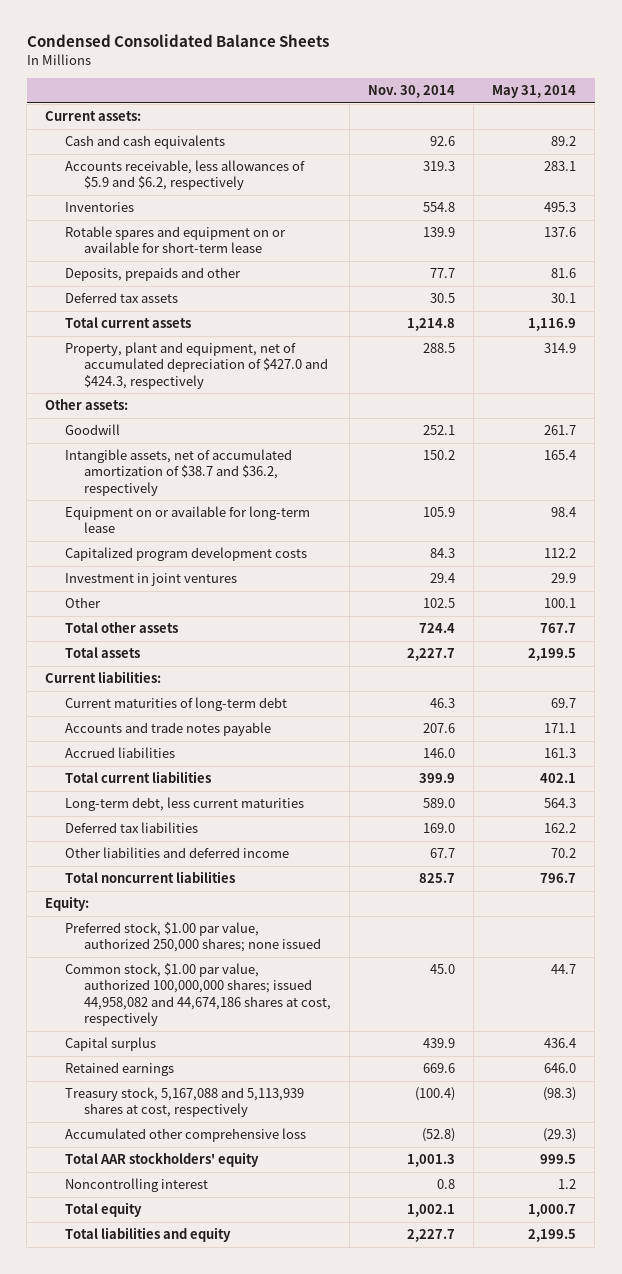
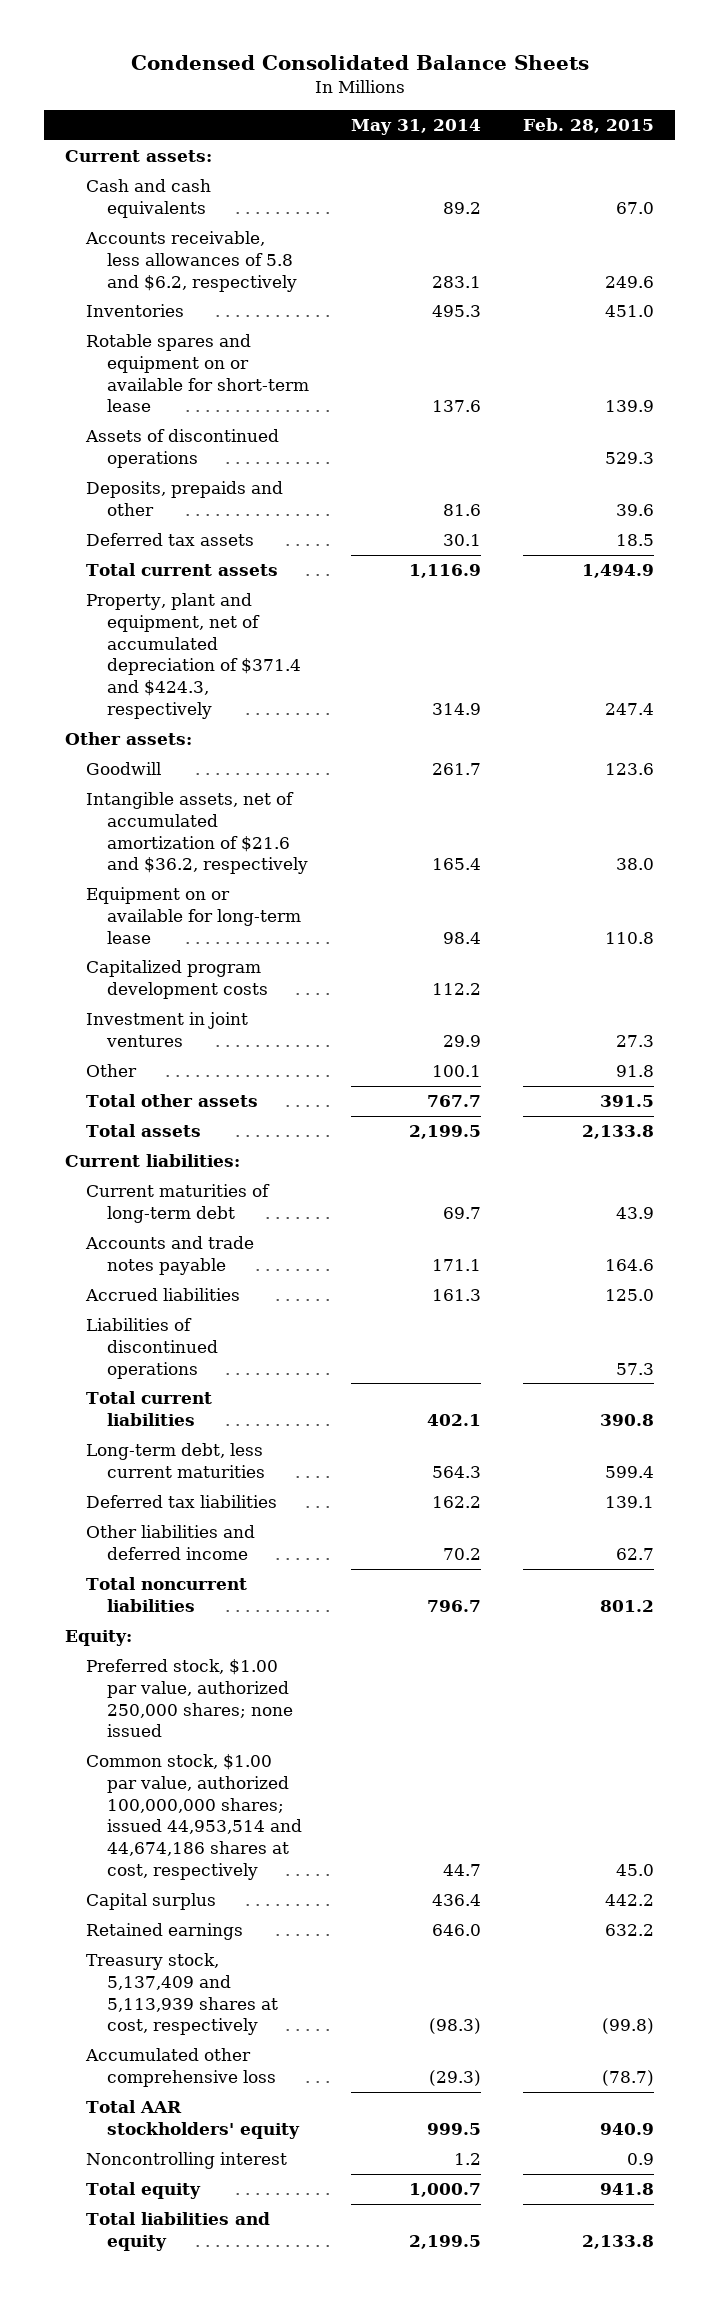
[368,84,456,98] Nov. 30, 2014 -> none
none -> [523,117,655,133] Feb. 28, 2015
[64,160,305,191] Accounts receivable, less allowances of $5.9 and $6.2, respectively -> [84,231,297,292] Accounts receivable, less allowances of 5.8 and $6.2, respectively
none -> [84,429,279,468] Assets of discontinued operations
[64,342,328,389] Property, plant and equipment, net of accumulated depreciation of $427.0 and $424.3, respectively -> [85,593,301,719] Property, plant and equipment, net of accumulated depreciation of $371.4 and $424.3, respectively
[64,449,292,496] Intangible assets, net of accumulated amortization of $38.7 and $36.2, respectively -> [85,792,308,875] Intangible assets, net of accumulated amortization of $21.6 and $36.2, respectively
none -> [85,1318,218,1379] Liabilities of discontinued operations
[64,963,331,1026] Common stock, $1.00 par value, authorized 100,000,000 shares; issued 44,958,082 and 44,674,186 shares at cost, respectively -> [85,1754,302,1880] Common stock, $1.00 par value, authorized 100,000,000 shares; issued 44,953,514 and 44,674,186 shares at cost, respectively
[64,1087,304,1118] Treasury stock, 5,167,088 and 5,113,939 shares at cost, respectively -> [85,1953,278,2036] Treasury stock, 5,137,409 and 5,113,939 shares at cost, respectively

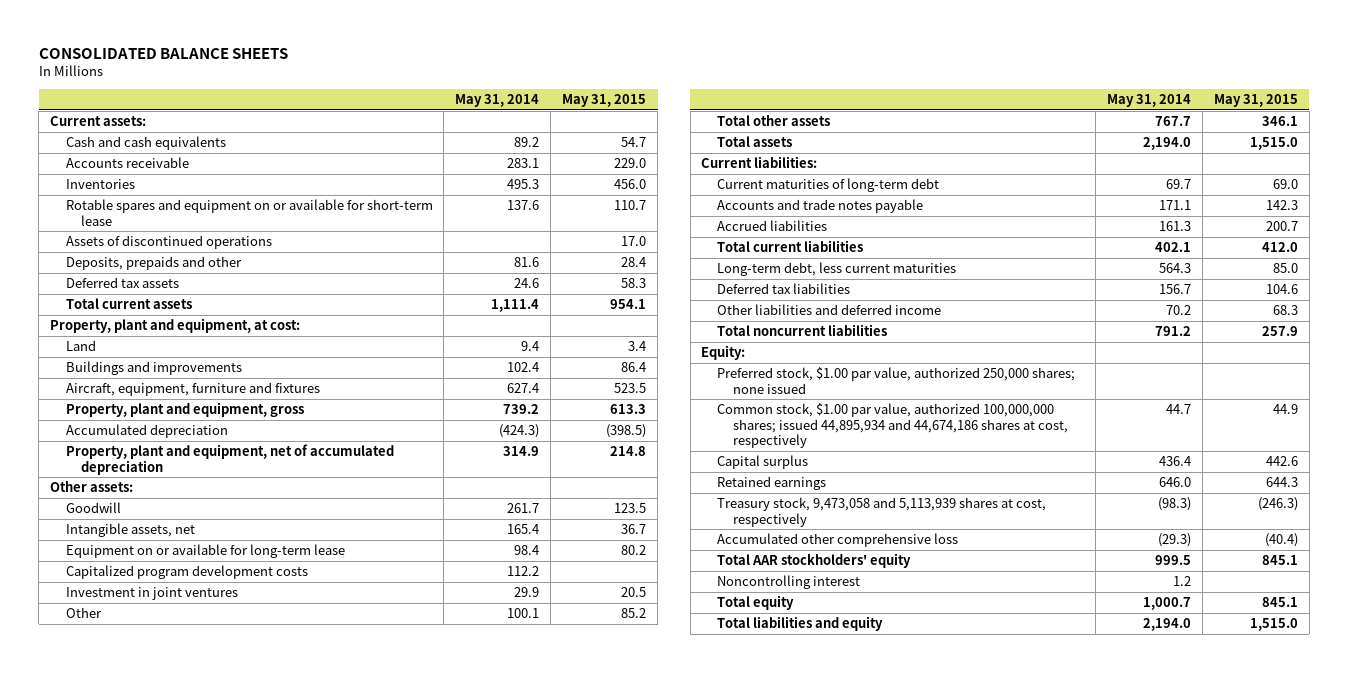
[130,55,589,71] Condensed Consolidated Balance Sheets -> [38,47,288,59] CONSOLIDATED BALANCE SHEETS
[523,117,655,133] Feb. 28, 2015 -> none
none -> [562,94,647,108] May 31, 2015
[84,231,297,292] Accounts receivable, less allowances of 5.8 and $6.2, respectively -> [65,157,189,169] Accounts receivable
[442,534,481,547] 30.1 -> [514,278,540,289] 24.6
[408,564,481,579] 1,116.9 -> [491,299,540,313] 1,111.4
none -> [49,318,300,334] Property, plant and equipment, at cost:
none -> [65,340,96,352] Land
none -> [65,361,242,376] Buildings and improvements
none -> [65,382,320,397] Aircraft, equipment, furniture and fixtures
none -> [65,402,304,418] Property, plant and equipment, gross
none -> [65,424,228,439] Accumulated depreciation
[85,593,301,719] Property, plant and equipment, net of accumulated depreciation of $371.4 and $424.3, respectively -> [65,444,394,475] Property, plant and equipment, net of accumulated depreciation
[85,792,308,875] Intangible assets, net of accumulated amortization of $21.6 and $36.2, respectively -> [65,523,195,538] Intangible assets, net
[408,1125,481,1140] 2,199.5 -> [1142,137,1191,151] 2,194.0
[85,1318,218,1379] Liabilities of discontinued operations -> none
[431,1496,481,1509] 162.2 -> [1158,284,1191,295] 156.7
[426,1599,481,1612] 796.7 -> [1154,326,1191,337] 791.2
[85,1754,302,1880] Common stock, $1.00 par value, authorized 100,000,000 shares; issued 44,953,514 and 44,674,186 shares at cost, respectively -> [717,403,1068,449] Common stock, $1.00 par value, authorized 100,000,000 shares; issued 44,895,934 and 44,674,186 shares at cost, respectively
[85,1953,278,2036] Treasury stock, 5,137,409 and 5,113,939 shares at cost, respectively -> [717,497,1047,527] Treasury stock, 9,473,058 and 5,113,939 shares at cost, respectively
[408,2234,481,2249] 2,199.5 -> [1142,618,1191,632] 2,194.0

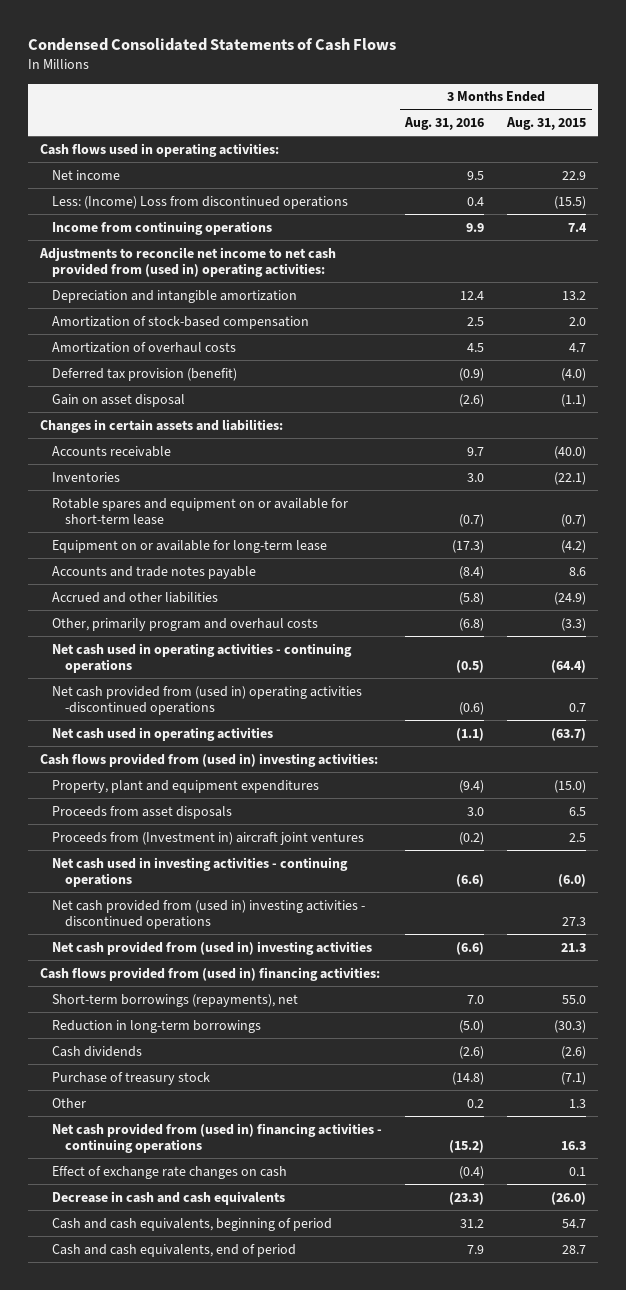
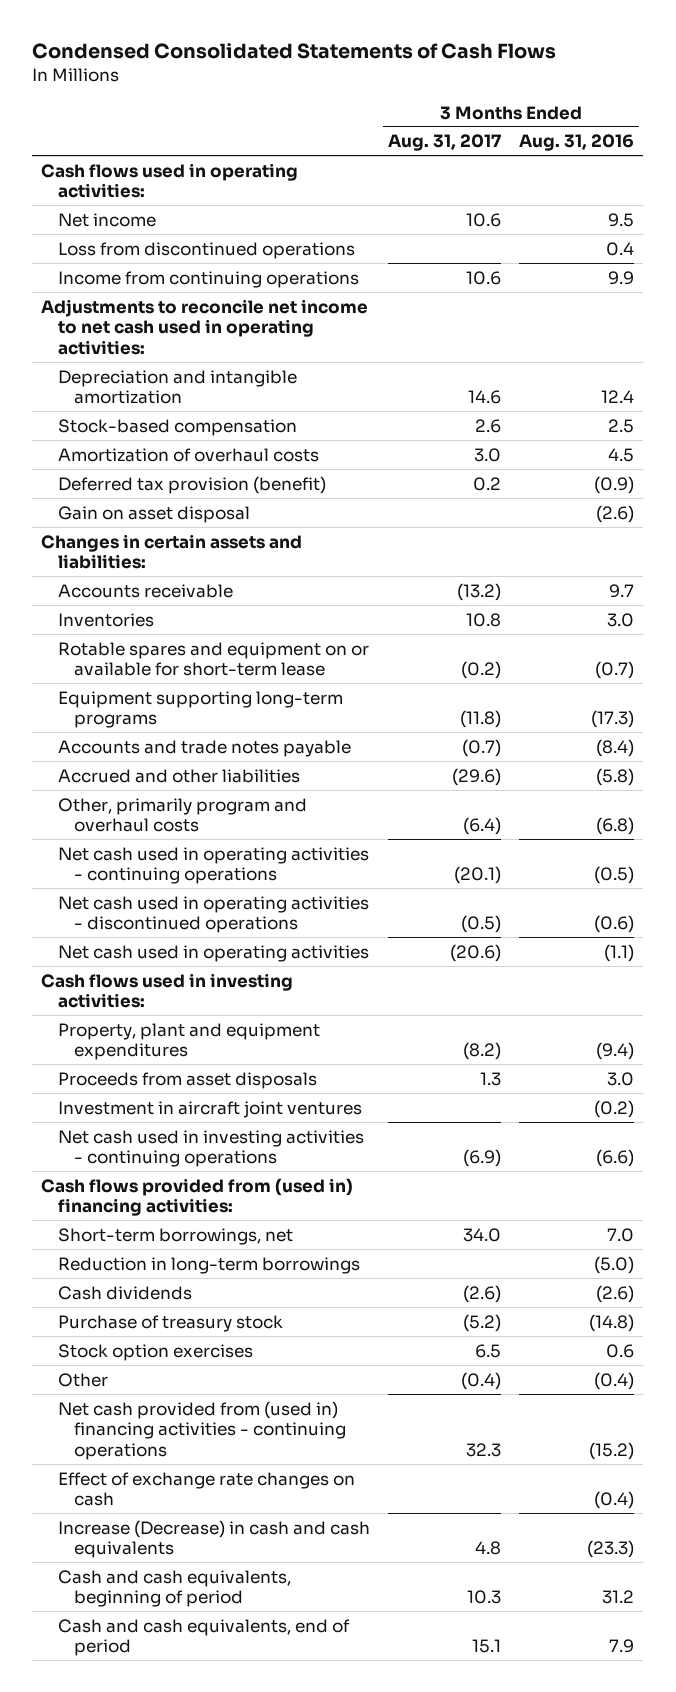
[506,116,587,130] Aug. 31, 2015 -> none
none -> [387,134,501,152] Aug. 31, 2017
[52,195,349,209] Less: (Income) Loss from discontinued operations -> [57,241,355,259] Loss from discontinued operations
[38,246,336,277] Adjustments to reconcile net income to net cash provided from (used in) operating activities: -> [41,298,369,355] Adjustments to reconcile net income to net cash used in operating activities:
[52,315,310,329] Amortization of stock-based compensation -> [57,418,297,436] Stock-based compensation
[52,539,328,553] Equipment on or available for long-term lease -> [57,690,343,729] Equipment supporting long-term programs
[52,685,363,715] Net cash provided from (used in) operating activities -discontinued operations -> [57,895,369,934] Net cash used in operating activities - discontinued operations
[39,752,378,767] Cash flows provided from (used in) investing activities: -> [41,972,294,1009] Cash flows used in investing activities:
[52,831,365,845] Proceeds from (Investment in) aircraft joint ventures -> [57,1100,362,1118] Investment in aircraft joint ventures
[52,899,366,929] Net cash provided from (used in) investing activities - discontinued operations -> none
[52,940,373,955] Net cash provided from (used in) investing activities -> none
[52,993,299,1007] Short-term borrowings (repayments), net -> [57,1227,293,1245] Short-term borrowings, net
none -> [57,1343,253,1361] Stock option exercises
[467,1098,485,1108] 0.2 -> [594,1371,635,1390] (0.4)
[52,1190,286,1205] Decrease in cash and cash equivalents -> [57,1519,370,1559] Increase (Decrease) in cash and cash equivalents

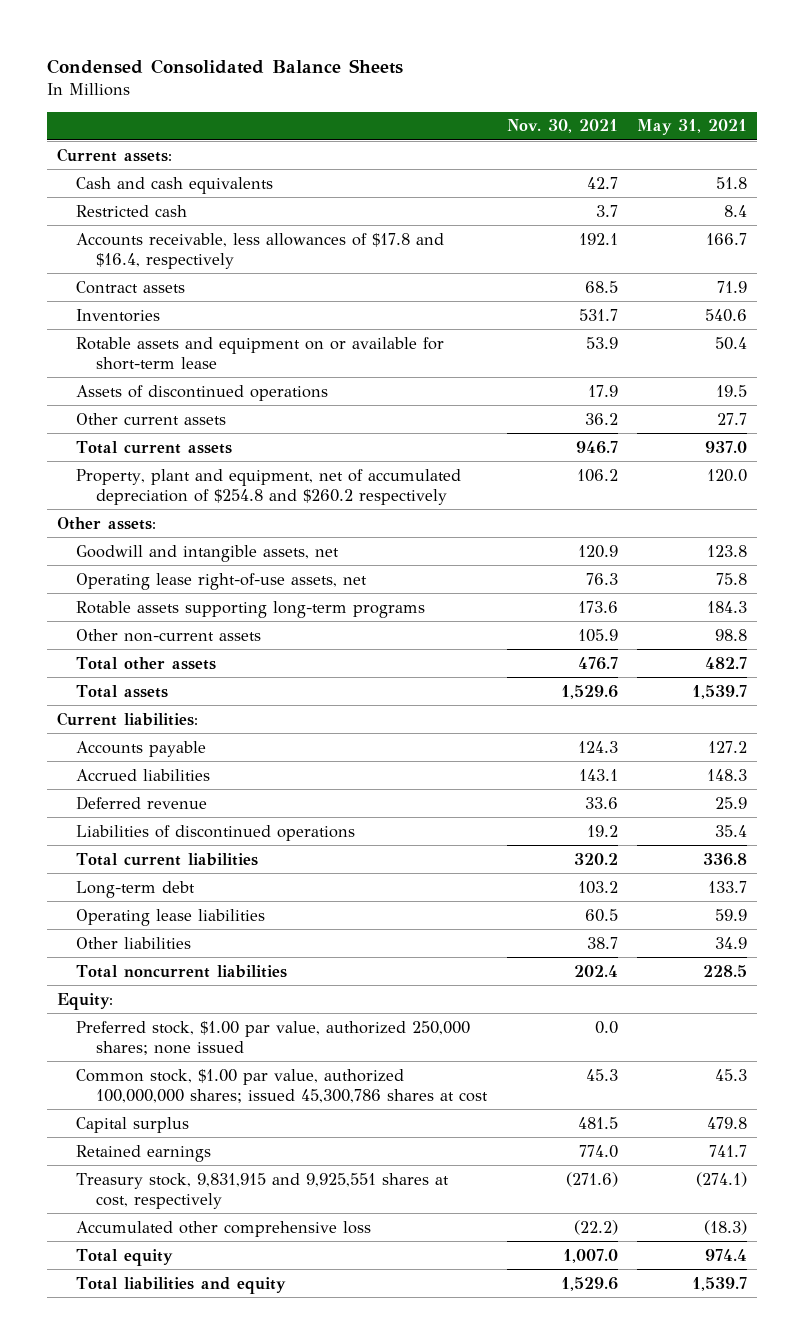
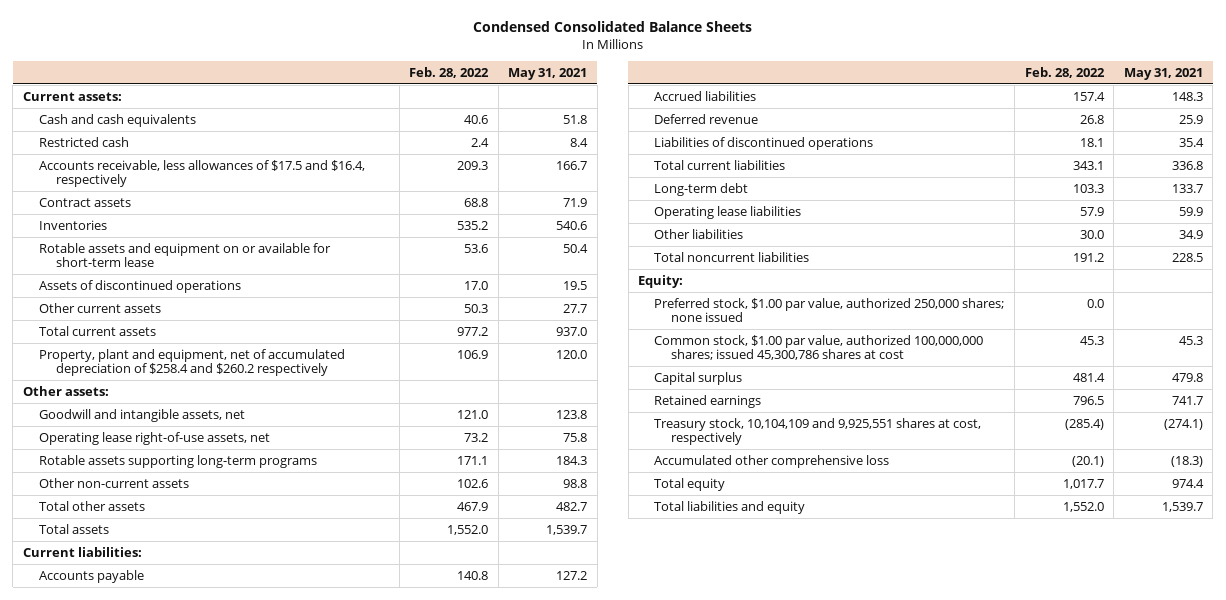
[506,119,618,134] Nov. 30, 2021 -> none
none -> [409,66,490,78] Feb. 28, 2022
[76,232,445,269] Accounts receivable, less allowances of $17.8 and $16.4, respectively -> [39,159,366,188] Accounts receivable, less allowances of $17.5 and $16.4, respectively
[76,468,462,505] Property, plant and equipment, net of accumulated depreciation of $254.8 and $260.2 respectively -> [39,348,346,377] Property, plant and equipment, net of accumulated depreciation of $258.4 and $260.2 respectively
[76,1172,450,1209] Treasury stock, 9,831,915 and 9,925,551 shares at cost, respectively -> [654,417,982,446] Treasury stock, 10,104,109 and 9,925,551 shares at cost, respectively

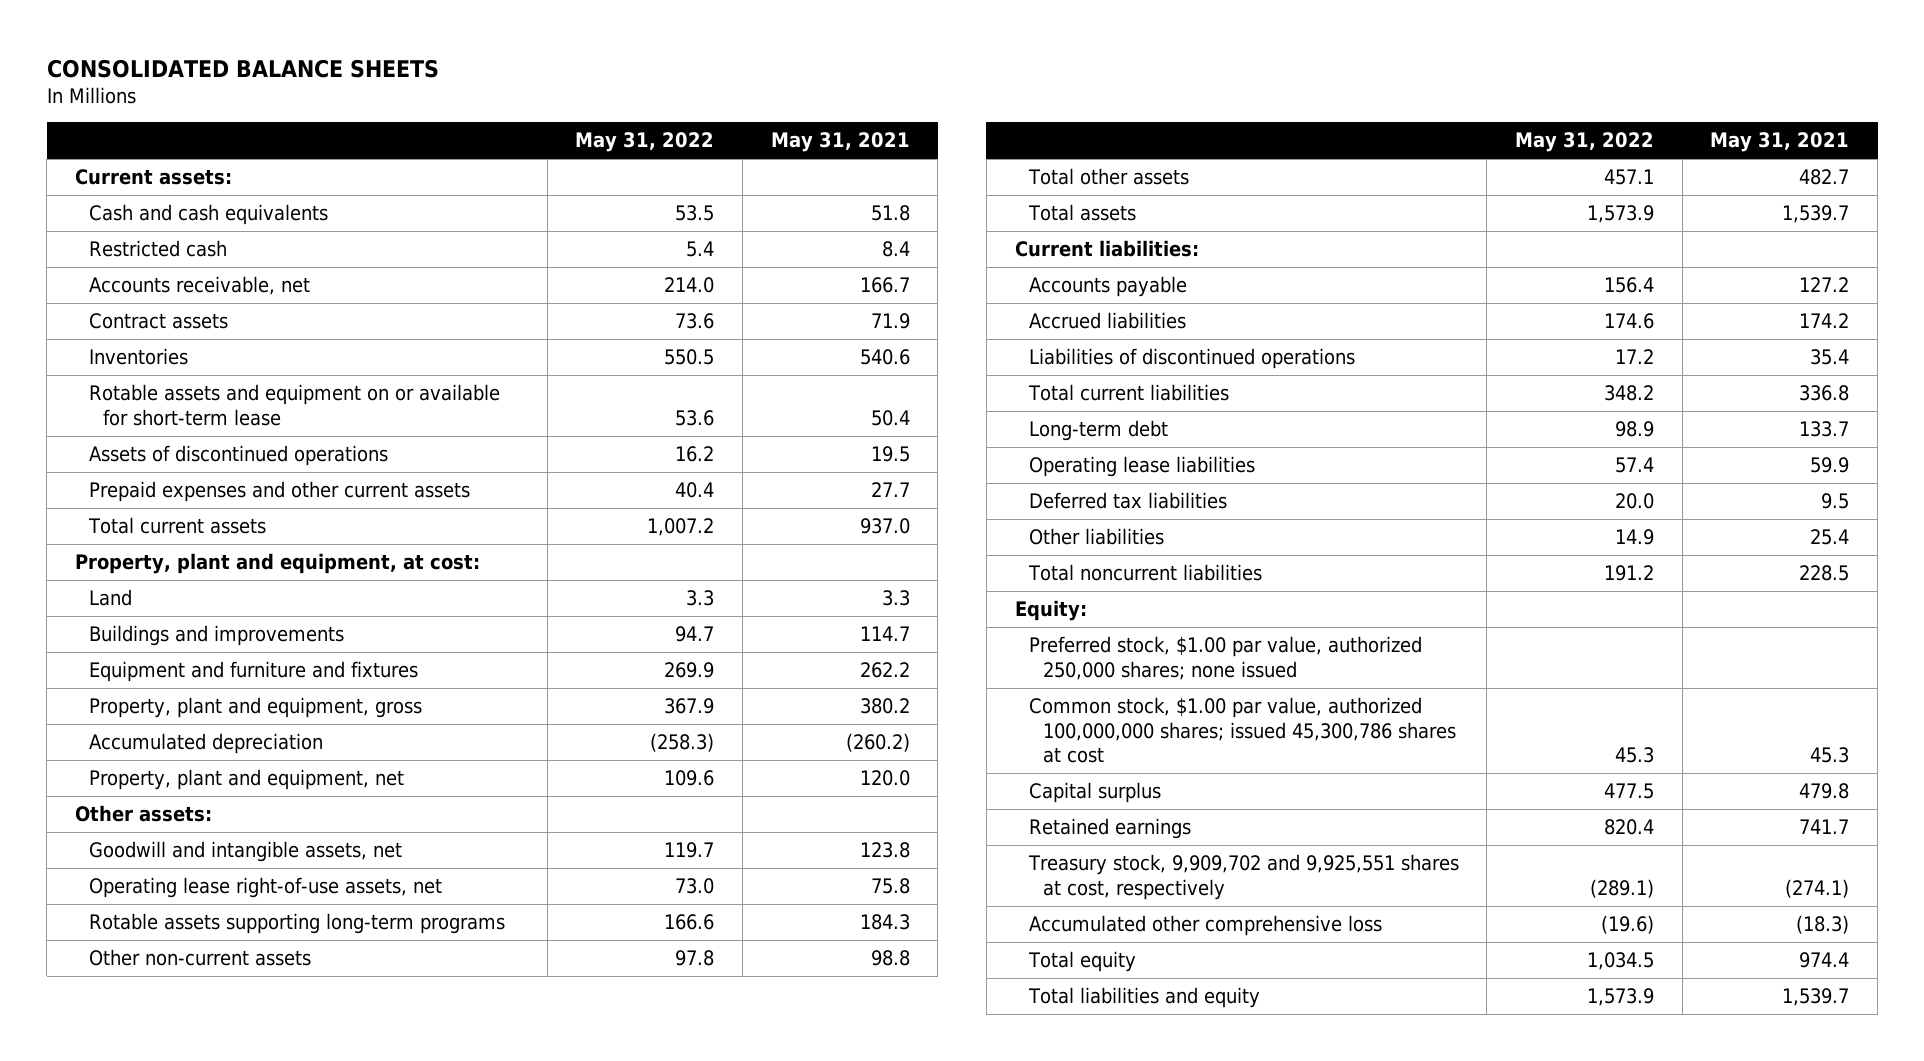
[472,21,752,33] Condensed Consolidated Balance Sheets -> [46,58,439,78] CONSOLIDATED BALANCE SHEETS
[409,66,490,78] Feb. 28, 2022 -> none
none -> [575,132,715,153] May 31, 2022
[39,159,366,188] Accounts receivable, less allowances of $17.5 and $16.4, respectively -> [89,276,311,296] Accounts receivable, net
[39,302,162,313] Other current assets -> [89,481,471,503] Prepaid expenses and other current assets
none -> [74,553,480,575] Property, plant and equipment, at cost:
none -> [89,589,133,607] Land
none -> [89,625,345,647] Buildings and improvements
none -> [89,661,419,683] Equipment and furniture and fixtures
none -> [89,697,423,719] Property, plant and equipment, gross
none -> [89,733,324,755] Accumulated depreciation
[39,348,346,377] Property, plant and equipment, net of accumulated depreciation of $258.4 and $260.2 respectively -> [89,769,405,791] Property, plant and equipment, net
[654,113,759,124] Deferred revenue -> none
[1171,91,1203,101] 148.3 -> [1799,313,1850,329] 174.2
none -> [1028,492,1227,510] Deferred tax liabilities
[1178,229,1203,239] 34.9 -> [1810,529,1850,546] 25.4
[654,417,982,446] Treasury stock, 10,104,109 and 9,925,551 shares at cost, respectively -> [1027,854,1459,900] Treasury stock, 9,909,702 and 9,925,551 shares at cost, respectively

